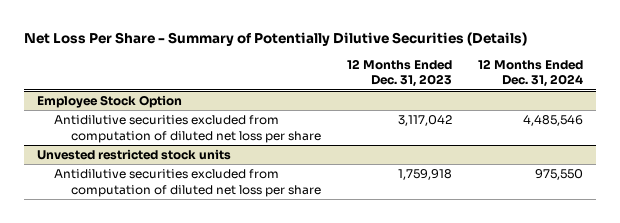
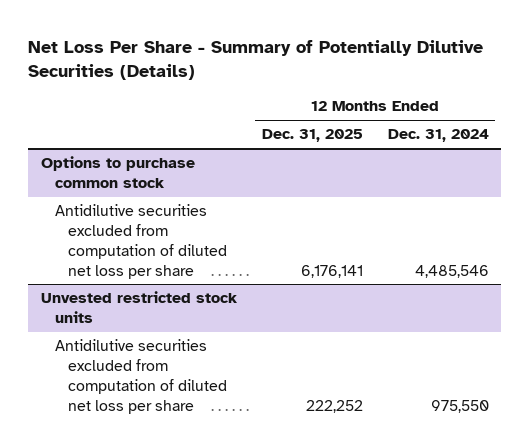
[346,58,452,88] 12 Months Ended Dec. 31, 2023 -> none
none -> [261,129,363,143] Dec. 31, 2025
[37,95,183,109] Employee Stock Option -> [40,156,195,189] Options to purchase common stock

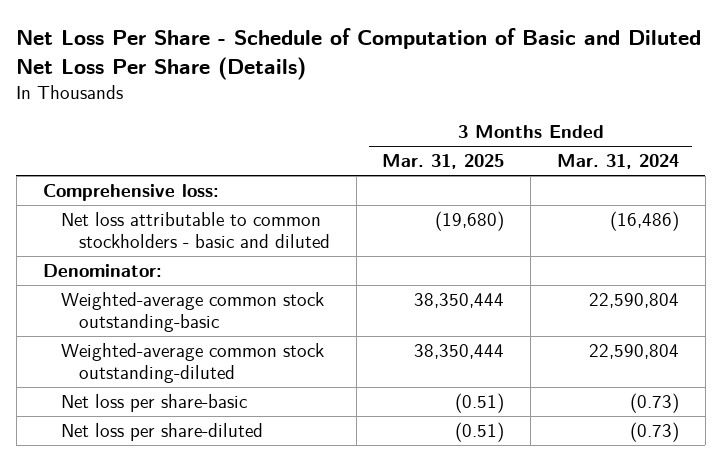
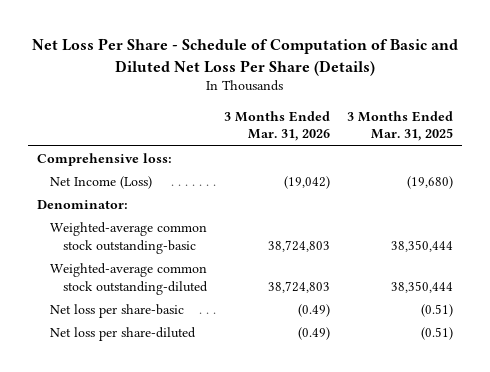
[556,154,679,170] Mar. 31, 2024 -> none
none -> [224,110,331,142] 3 Months Ended Mar. 31, 2026
[60,211,331,248] Net loss attributable to common stockholders - basic and diluted -> [49,176,152,190] Net Income (Loss)

